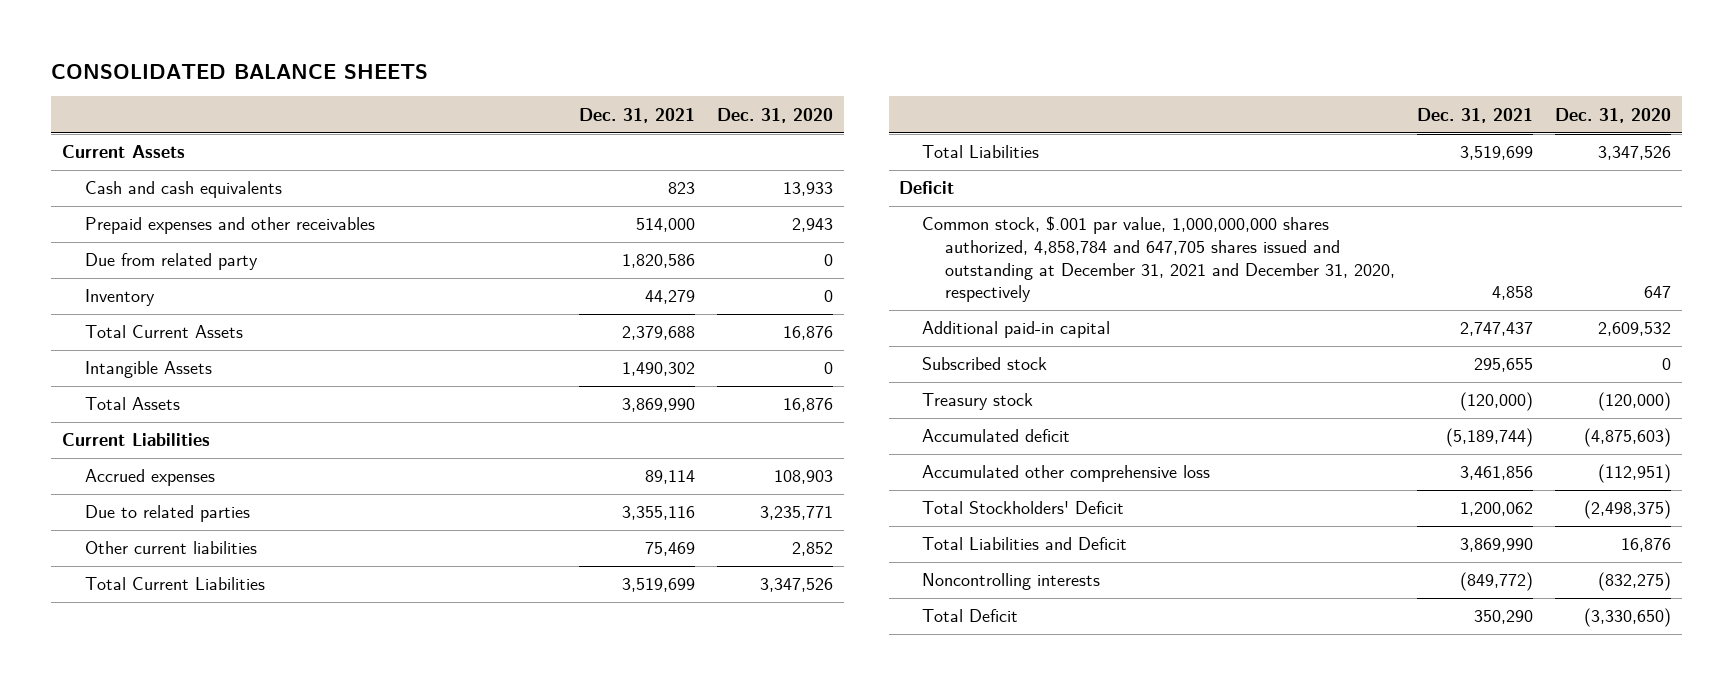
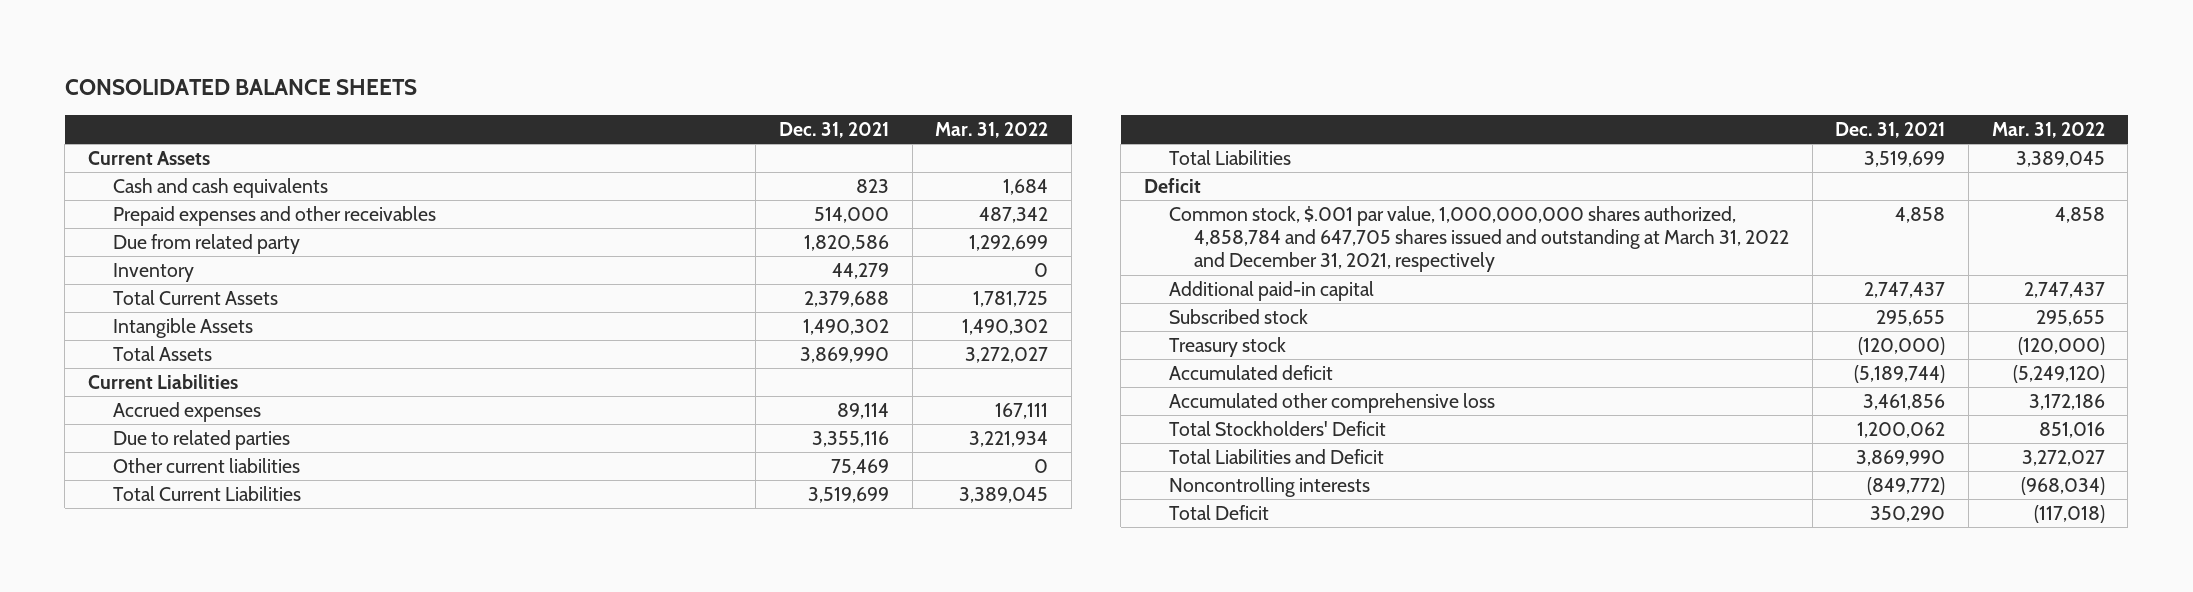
[717,107,834,123] Dec. 31, 2020 -> none
none -> [935,121,1049,138] Mar. 31, 2022
[922,216,1396,303] Common stock, $.001 par value, 1,000,000,000 shares authorized, 4,858,784 and 647,705 shares issued and outstanding at December 31, 2021 and December 31, 2020, respectively -> [1169,205,1789,273] Common stock, $.001 par value, 1,000,000,000 shares authorized, 4,858,784 and 647,705 shares issued and outstanding at March 31, 2022 and December 31, 2021, respectively

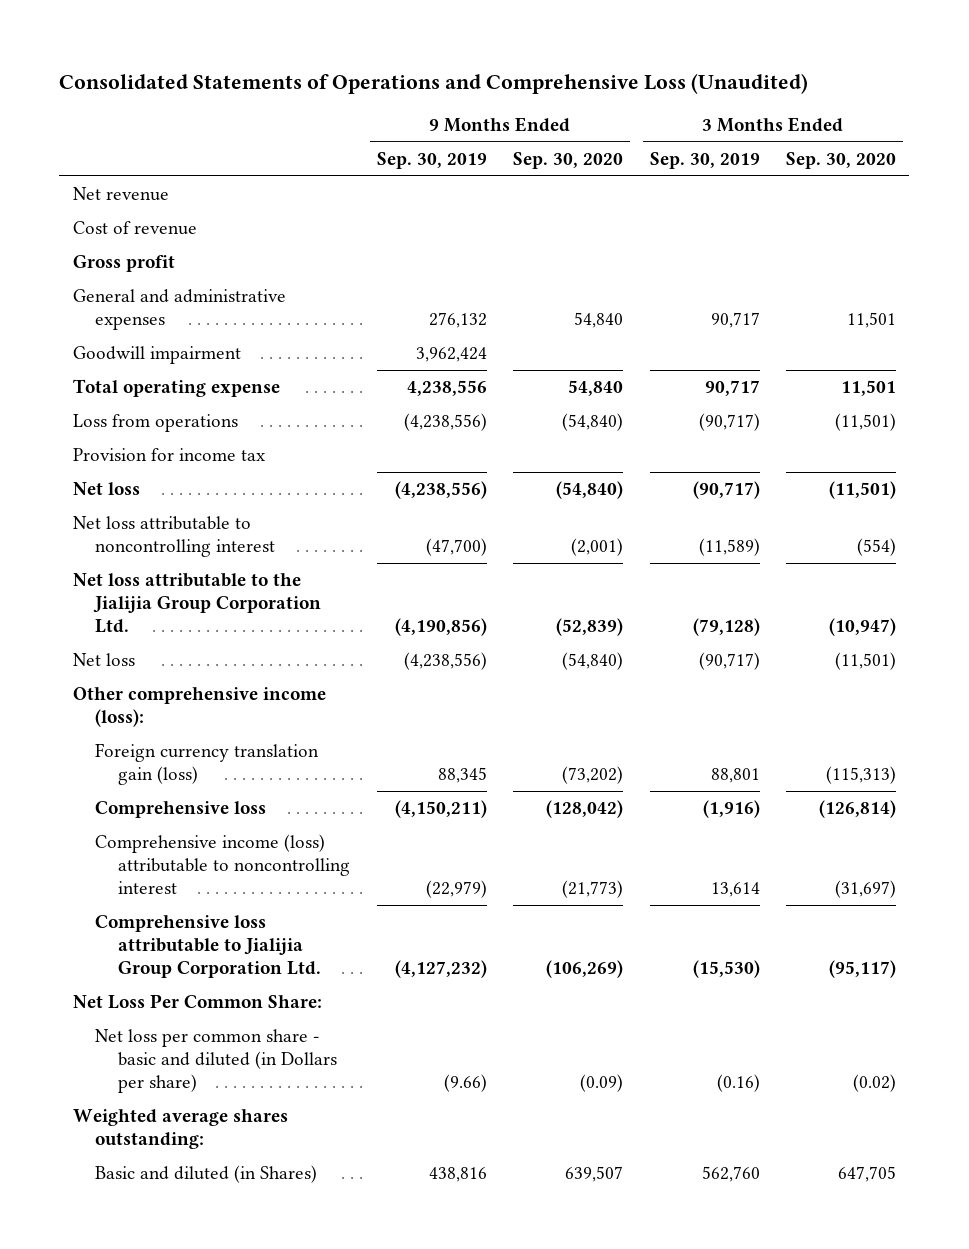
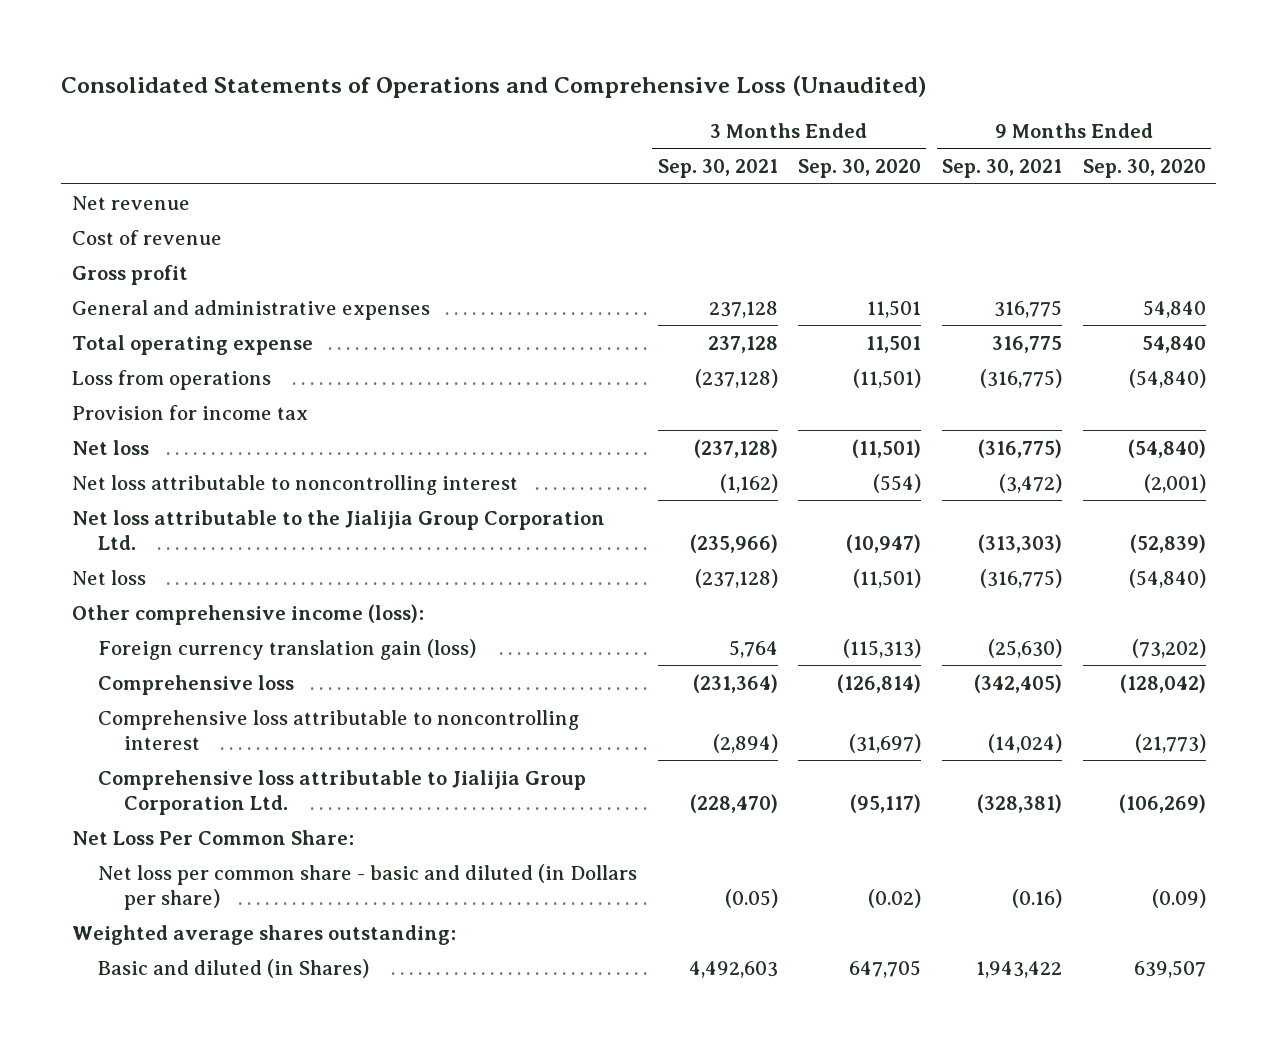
[376,151,487,169] Sep. 30, 2019 -> none
[649,151,760,169] Sep. 30, 2019 -> none
none -> [657,159,778,179] Sep. 30, 2021
none -> [941,159,1062,179] Sep. 30, 2021
[72,346,241,365] Goodwill impairment -> none
[95,834,351,895] Comprehensive income (loss) attributable to noncontrolling interest -> [97,709,579,750] Comprehensive loss attributable to noncontrolling interest

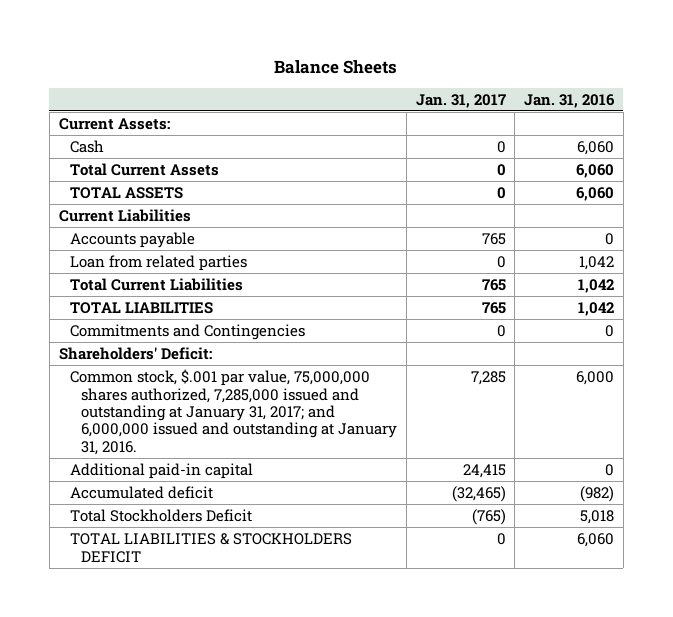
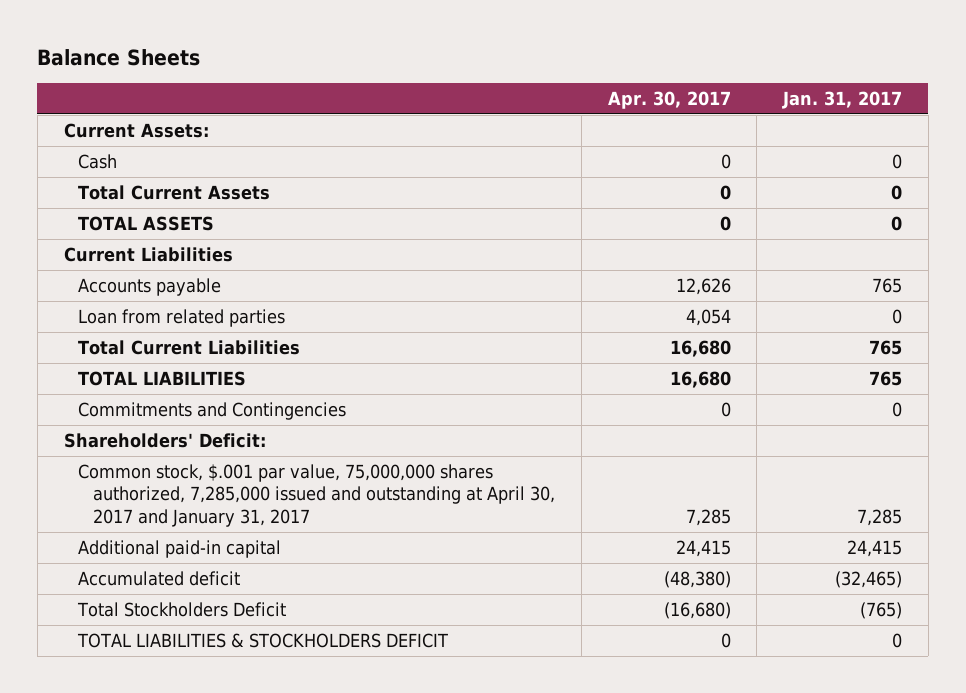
[524,93,616,108] Jan. 31, 2016 -> none
none -> [607,90,731,109] Apr. 30, 2017
[69,369,397,455] Common stock, $.001 par value, 75,000,000 shares authorized, 7,285,000 issued and outstanding at January 31, 2017; and 6,000,000 issued and outstanding at January 31, 2016. -> [78,463,556,527] Common stock, $.001 par value, 75,000,000 shares authorized, 7,285,000 issued and outstanding at April 30, 2017 and January 31, 2017

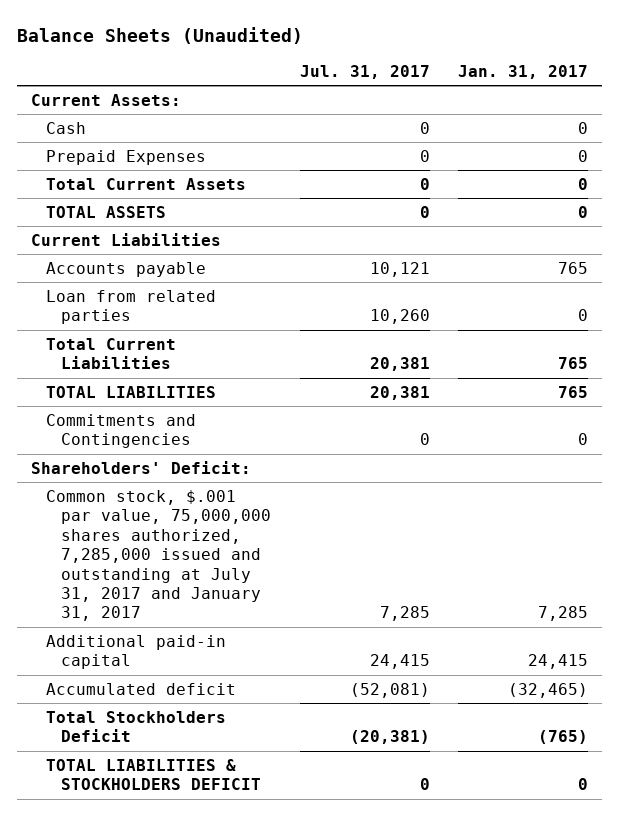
[37,49,201,67] Balance Sheets -> [17,26,304,44] Balance Sheets (Unaudited)
[607,90,731,109] Apr. 30, 2017 -> none
none -> [299,65,430,80] Jul. 31, 2017
none -> [46,149,207,165] Prepaid Expenses
[78,463,556,527] Common stock, $.001 par value, 75,000,000 shares authorized, 7,285,000 issued and outstanding at April 30, 2017 and January 31, 2017 -> [46,489,272,622] Common stock, $.001 par value, 75,000,000 shares authorized, 7,285,000 issued and outstanding at July 31, 2017 and January 31, 2017

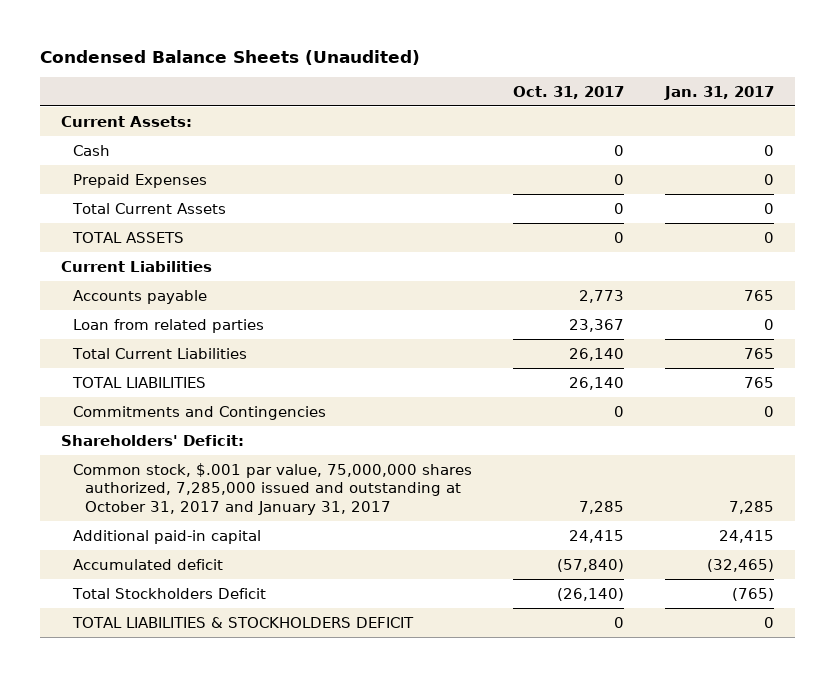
[17,26,304,44] Balance Sheets (Unaudited) -> [39,49,420,65] Condensed Balance Sheets (Unaudited)
[299,65,430,80] Jul. 31, 2017 -> none
none -> [513,85,625,99] Oct. 31, 2017
[46,489,272,622] Common stock, $.001 par value, 75,000,000 shares authorized, 7,285,000 issued and outstanding at July 31, 2017 and January 31, 2017 -> [72,462,472,516] Common stock, $.001 par value, 75,000,000 shares authorized, 7,285,000 issued and outstanding at October 31, 2017 and January 31, 2017

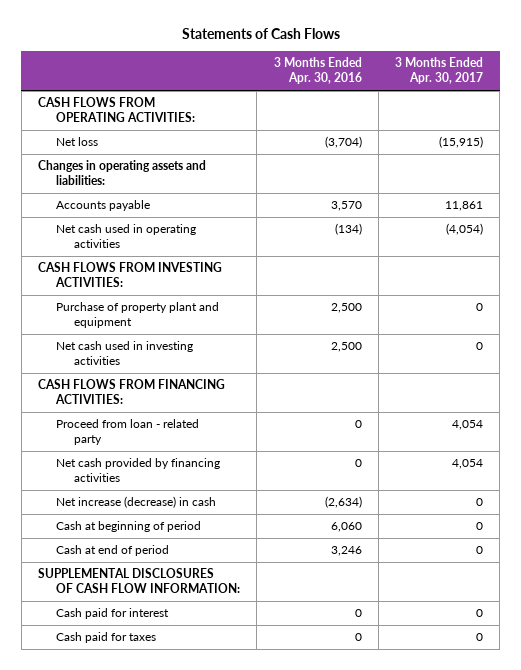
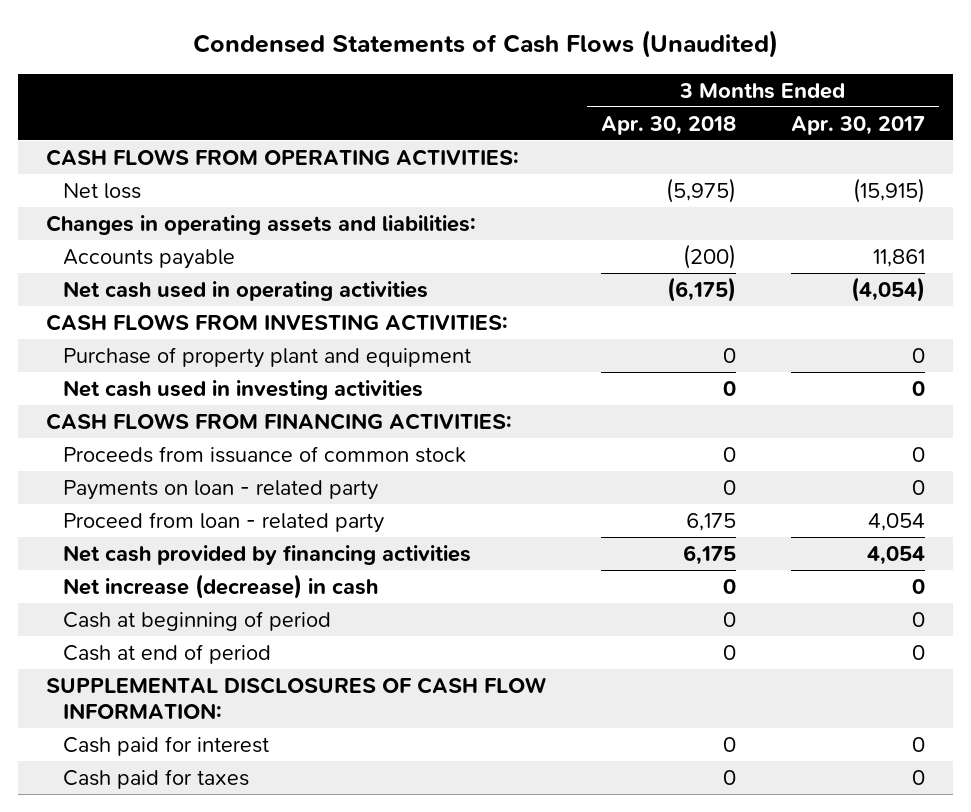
[181,28,340,40] Statements of Cash Flows -> [192,30,778,59] Condensed Statements of Cash Flows (Unaudited)
[273,57,362,85] 3 Months Ended Apr. 30, 2016 -> none
none -> [601,115,737,135] Apr. 30, 2018
none -> [63,445,467,463] Proceeds from issuance of common stock
none -> [63,479,379,500] Payments on loan - related party

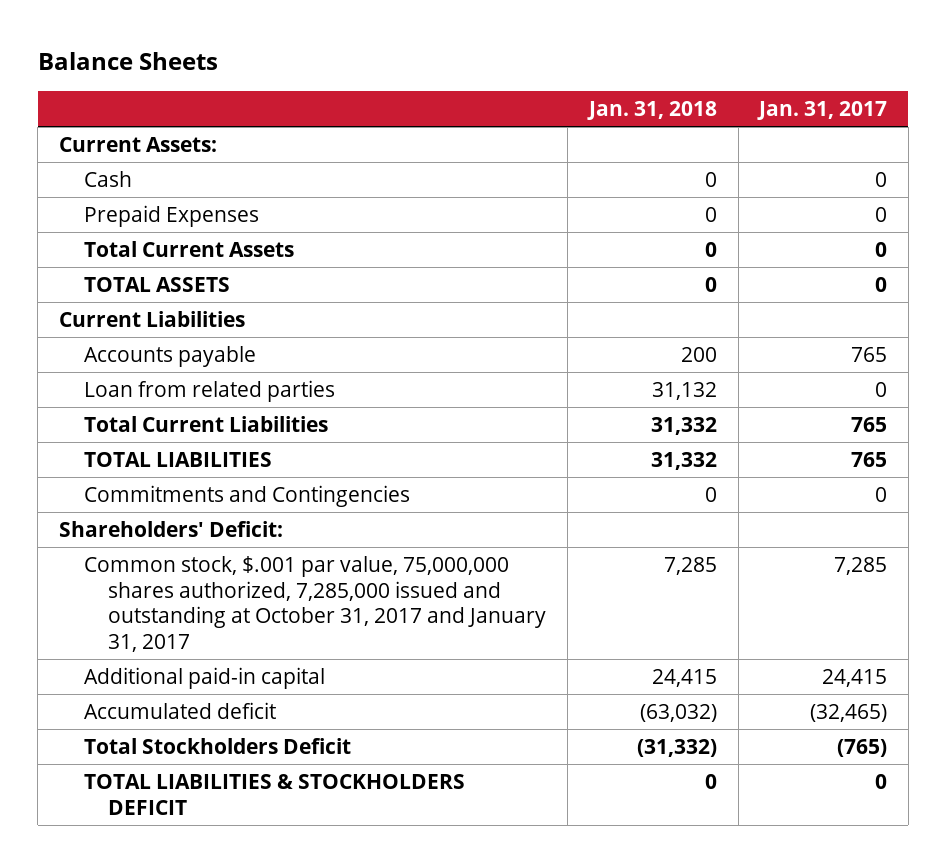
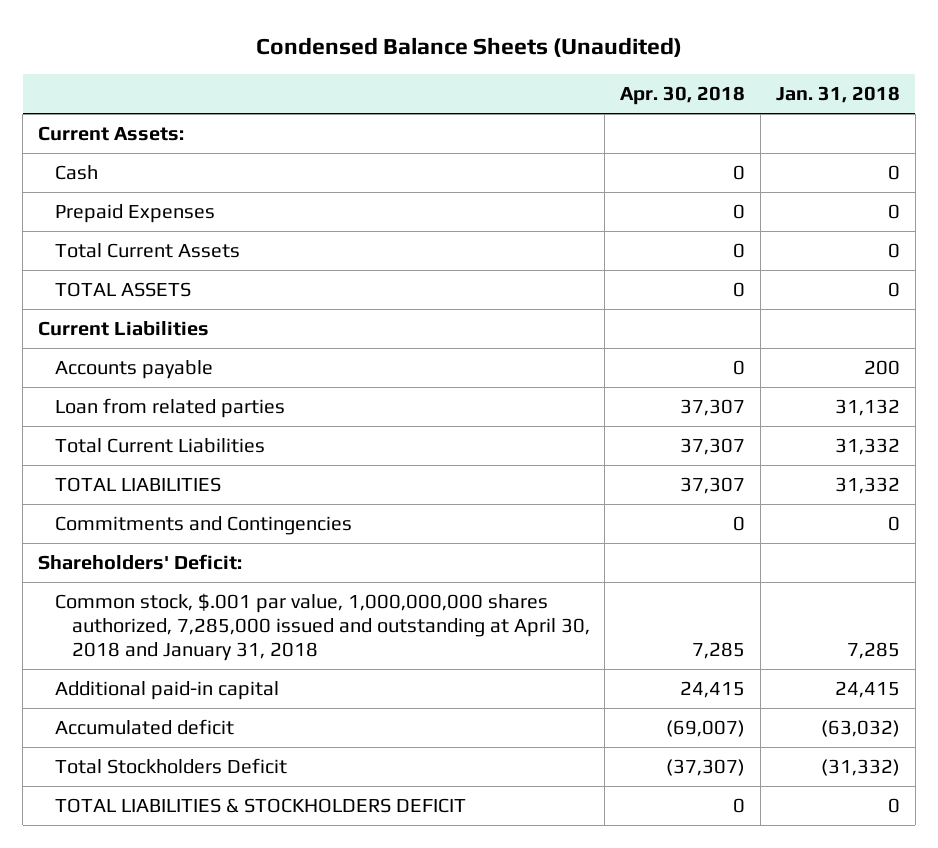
[37,52,218,71] Balance Sheets -> [256,37,683,58] Condensed Balance Sheets (Unaudited)
[757,101,888,121] Jan. 31, 2017 -> none
none -> [620,86,746,106] Apr. 30, 2018
[83,556,547,652] Common stock, $.001 par value, 75,000,000 shares authorized, 7,285,000 issued and outstanding at October 31, 2017 and January 31, 2017 -> [54,593,590,662] Common stock, $.001 par value, 1,000,000,000 shares authorized, 7,285,000 issued and outstanding at April 30, 2018 and January 31, 2018

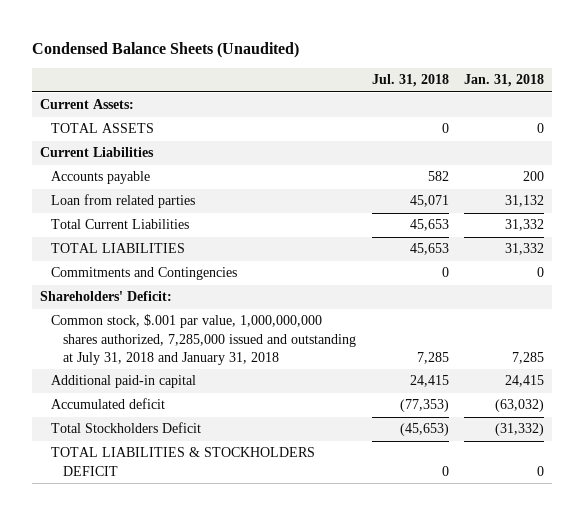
[620,86,746,106] Apr. 30, 2018 -> none
none -> [371,74,449,88] Jul. 31, 2018
[54,165,98,181] Cash -> none
[54,204,215,224] Prepaid Expenses -> none
[54,243,240,259] Total Current Assets -> none
[54,593,590,662] Common stock, $.001 par value, 1,000,000,000 shares authorized, 7,285,000 issued and outstanding at April 30, 2018 and January 31, 2018 -> [51,314,356,365] Common stock, $.001 par value, 1,000,000,000 shares authorized, 7,285,000 issued and outstanding at July 31, 2018 and January 31, 2018

